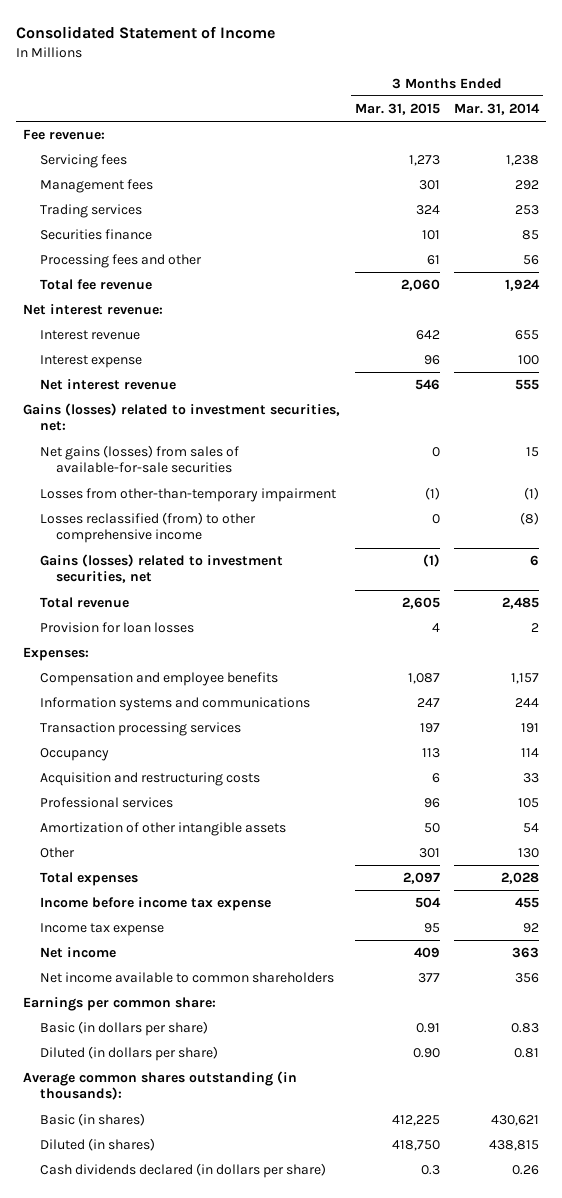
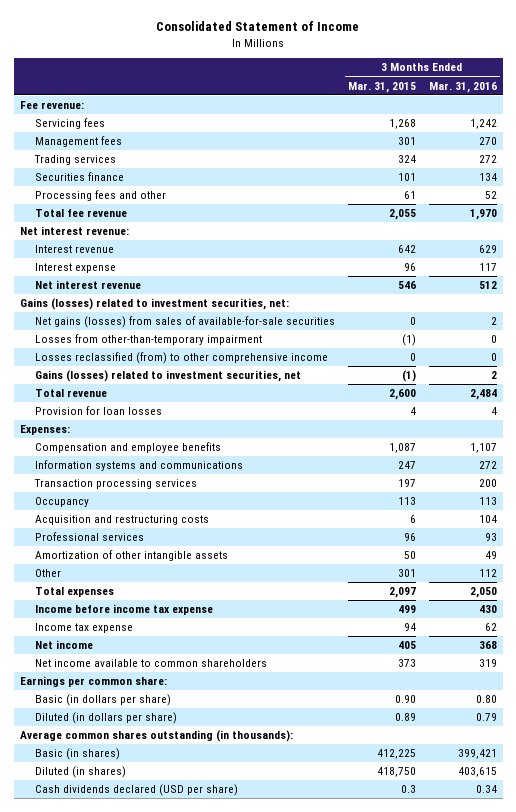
[453,102,540,115] Mar. 31, 2014 -> none
none -> [428,81,497,93] Mar. 31, 2016
[408,155,440,167] 1,273 -> [388,119,416,130] 1,268
[400,279,440,292] 2,060 -> [388,209,416,221] 2,055
[401,597,440,610] 2,605 -> [388,389,416,401] 2,600
[414,897,441,909] 504 -> [397,605,416,614] 499
[423,923,440,934] 95 -> [403,623,416,632] 94
[413,947,440,959] 409 -> [397,641,416,650] 405
[417,973,440,984] 377 -> [397,659,416,668] 373
[415,1023,440,1034] 0.91 -> [394,695,416,704] 0.90
[412,1048,440,1059] 0.90 -> [394,713,416,722] 0.89
[39,1163,326,1179] Cash dividends declared (in dollars per share) -> [35,784,239,797] Cash dividends declared (USD per share)

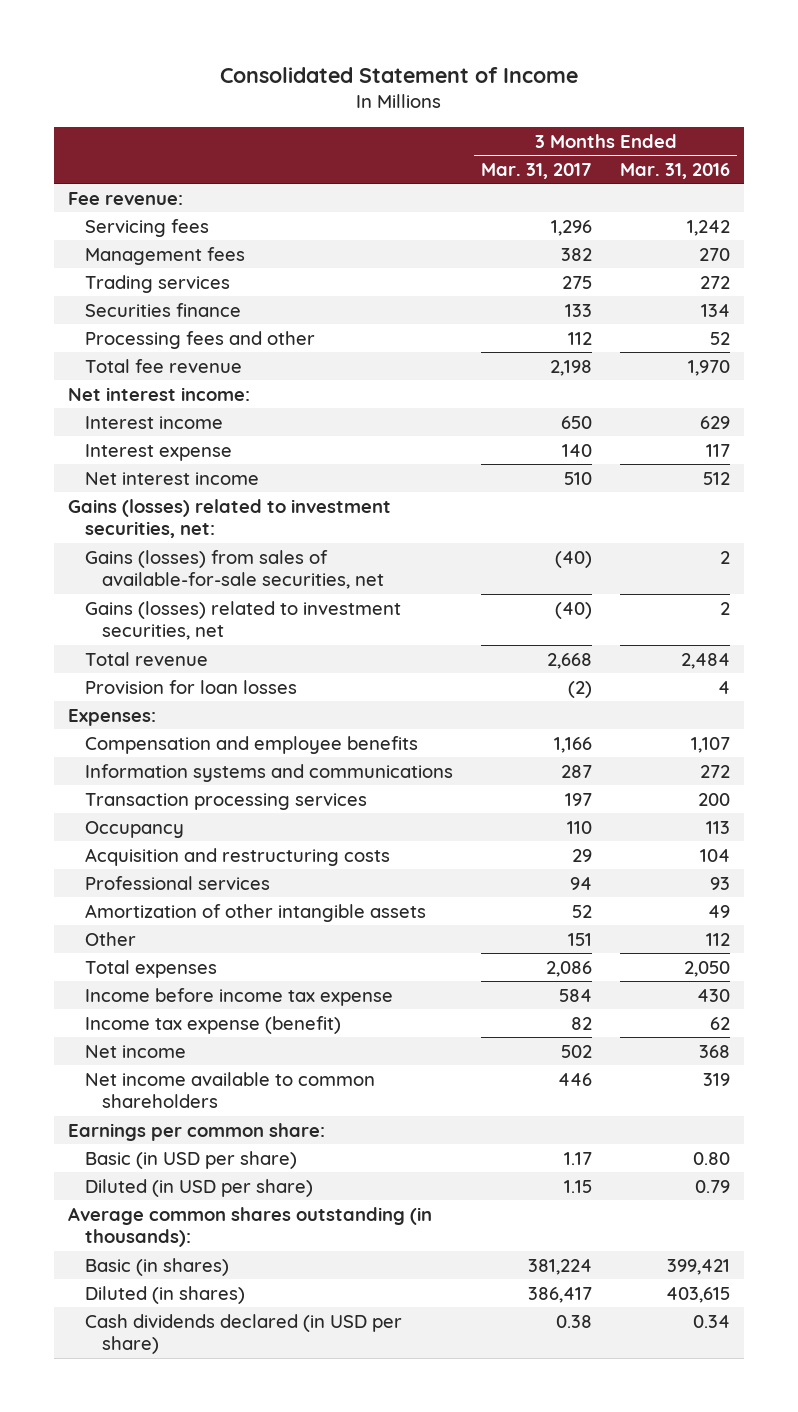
[347,81,416,93] Mar. 31, 2015 -> none
none -> [481,162,593,179] Mar. 31, 2017
[19,226,129,236] Net interest revenue: -> [68,386,251,401] Net interest income:
[35,245,115,254] Interest revenue -> [85,415,224,429] Interest income
[35,280,142,290] Net interest revenue -> [85,471,260,485] Net interest income
[35,334,263,346] Losses from other-than-temporary impairment -> none
[35,352,329,365] Losses reclassified (from) to other comprehensive income -> none
[35,316,336,329] Net gains (losses) from sales of available-for-sale securities -> [85,549,385,590] Gains (losses) from sales of available-for-sale securities, net
[35,623,134,634] Income tax expense -> [85,1015,342,1034] Income tax expense (benefit)
[35,694,172,707] Basic (in dollars per share) -> [85,1150,298,1169] Basic (in USD per share)
[35,712,178,725] Diluted (in dollars per share) -> [85,1178,314,1197] Diluted (in USD per share)
[35,784,239,797] Cash dividends declared (USD per share) -> [85,1313,403,1355] Cash dividends declared (in USD per share)

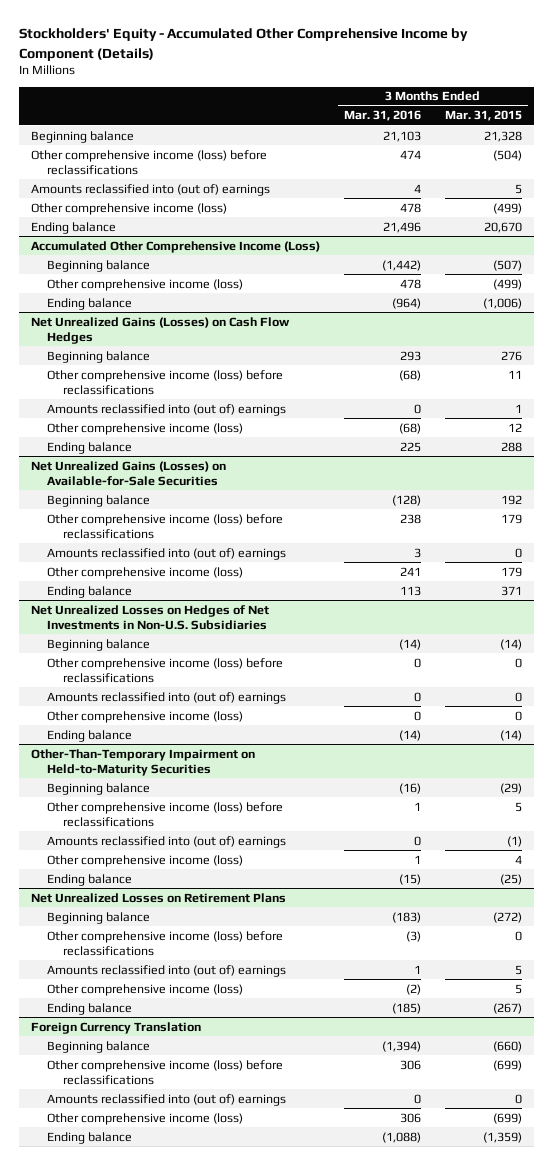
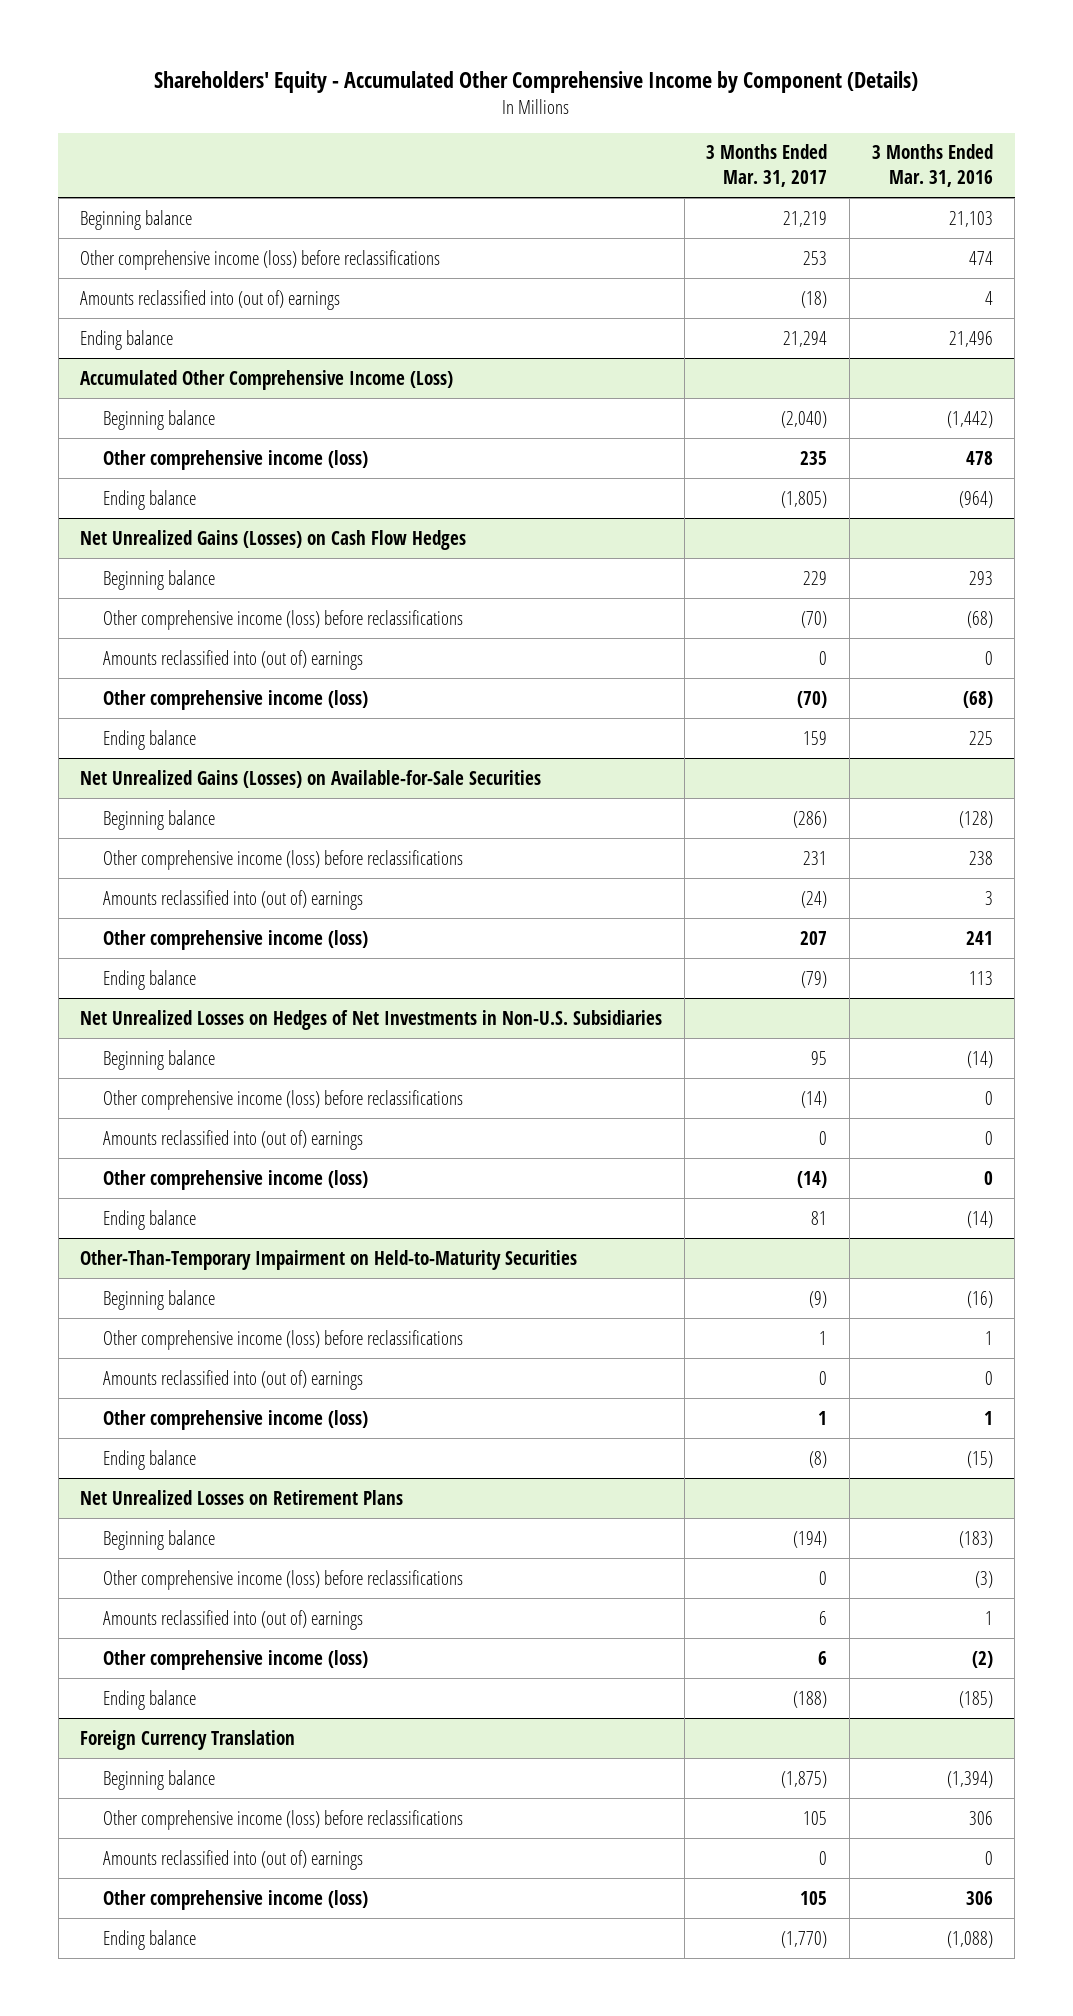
[19,28,469,61] Stockholders' Equity - Accumulated Other Comprehensive Income by Component (Details) -> [154,70,919,93] Shareholders' Equity - Accumulated Other Comprehensive Income by Component (Details)
[445,110,523,122] Mar. 31, 2015 -> none
none -> [706,144,828,188] 3 Months Ended Mar. 31, 2017
[31,202,228,215] Other comprehensive income (loss) -> none

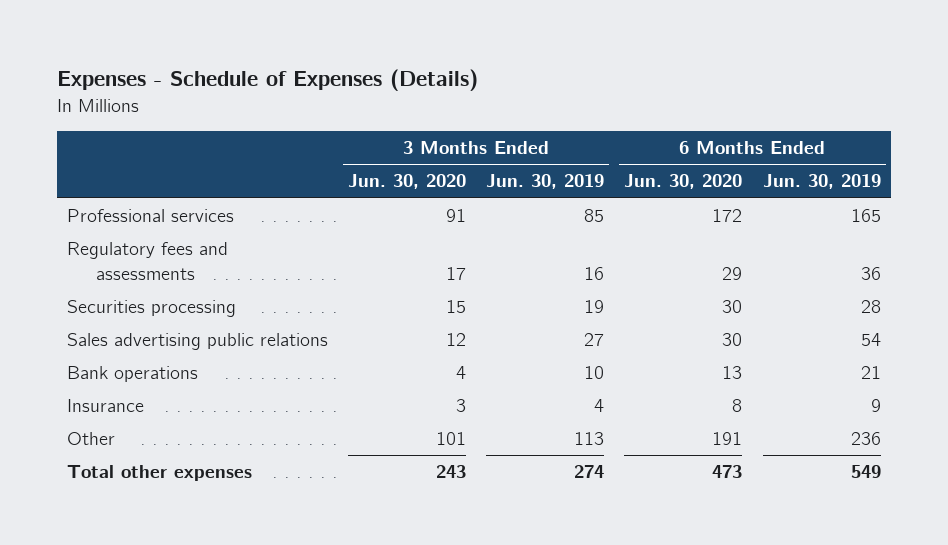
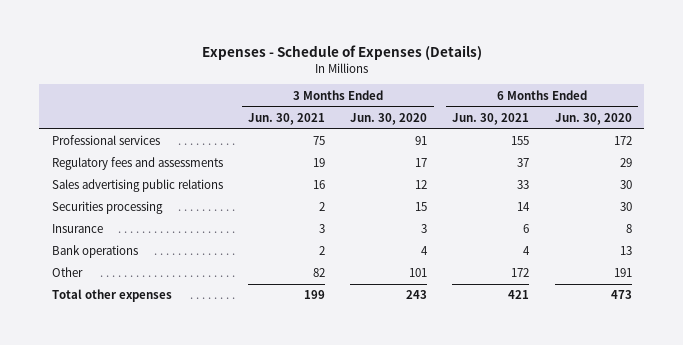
[486,174,605,190] Jun. 30, 2019 -> none
[762,174,881,190] Jun. 30, 2019 -> none
none -> [248,113,326,126] Jun. 30, 2021
none -> [452,113,530,126] Jun. 30, 2021
[66,300,236,318] Securities processing -> [51,201,163,215] Securities processing
[66,366,198,383] Bank operations -> [51,245,138,259] Bank operations

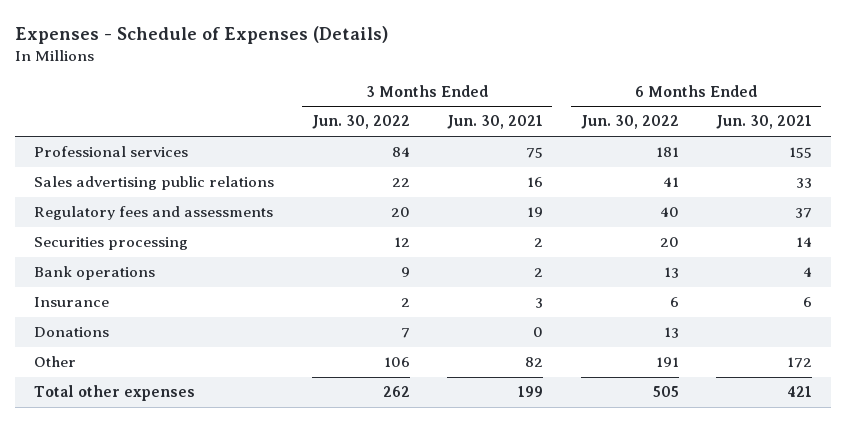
[350,113,428,126] Jun. 30, 2020 -> none
[554,113,632,126] Jun. 30, 2020 -> none
none -> [311,115,410,130] Jun. 30, 2022
none -> [580,115,679,130] Jun. 30, 2022
[51,157,223,171] Regulatory fees and assessments -> [34,206,274,221] Regulatory fees and assessments
[51,224,103,234] Insurance -> [34,297,110,308] Insurance
none -> [34,327,110,338] Donations

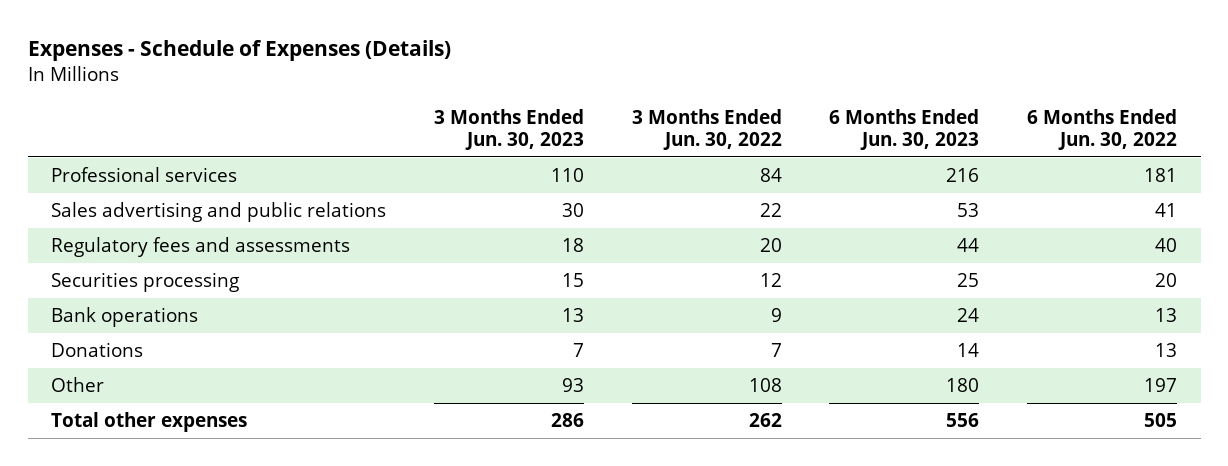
[447,115,544,130] Jun. 30, 2021 -> none
[716,115,813,130] Jun. 30, 2021 -> none
none -> [434,108,585,150] 3 Months Ended Jun. 30, 2023
none -> [829,108,980,150] 6 Months Ended Jun. 30, 2023
[34,176,275,191] Sales advertising public relations -> [51,202,387,223] Sales advertising and public relations
[34,297,110,308] Insurance -> none
[383,357,410,368] 106 -> [748,378,782,393] 108
[655,357,679,368] 191 -> [1143,378,1177,393] 197

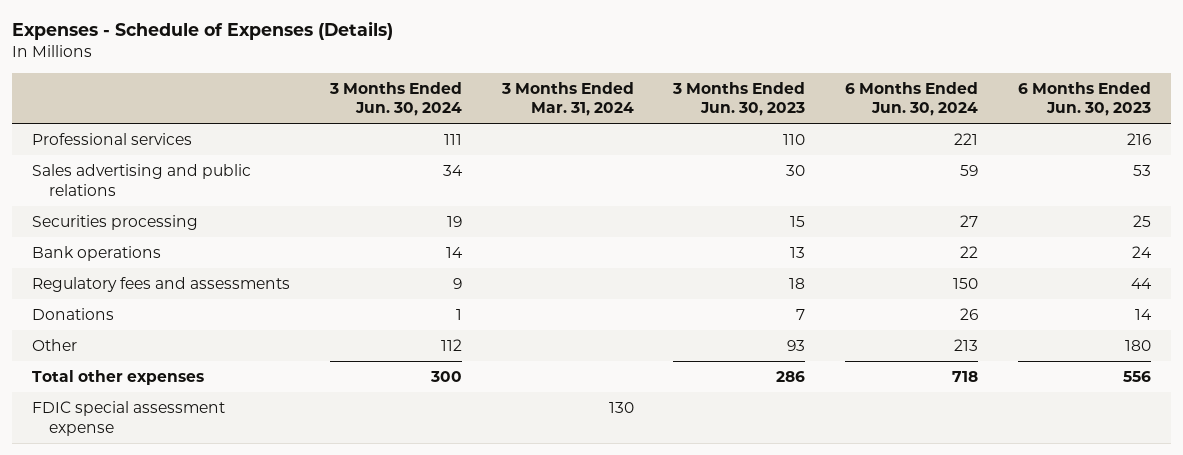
[631,108,782,150] 3 Months Ended Jun. 30, 2022 -> none
[1026,108,1177,150] 6 Months Ended Jun. 30, 2022 -> none
none -> [328,81,462,117] 3 Months Ended Jun. 30, 2024
none -> [500,81,634,117] 3 Months Ended Mar. 31, 2024
none -> [845,81,979,117] 6 Months Ended Jun. 30, 2024
[51,237,351,258] Regulatory fees and assessments -> [32,277,291,293] Regulatory fees and assessments
none -> [32,401,226,436] FDIC special assessment expense

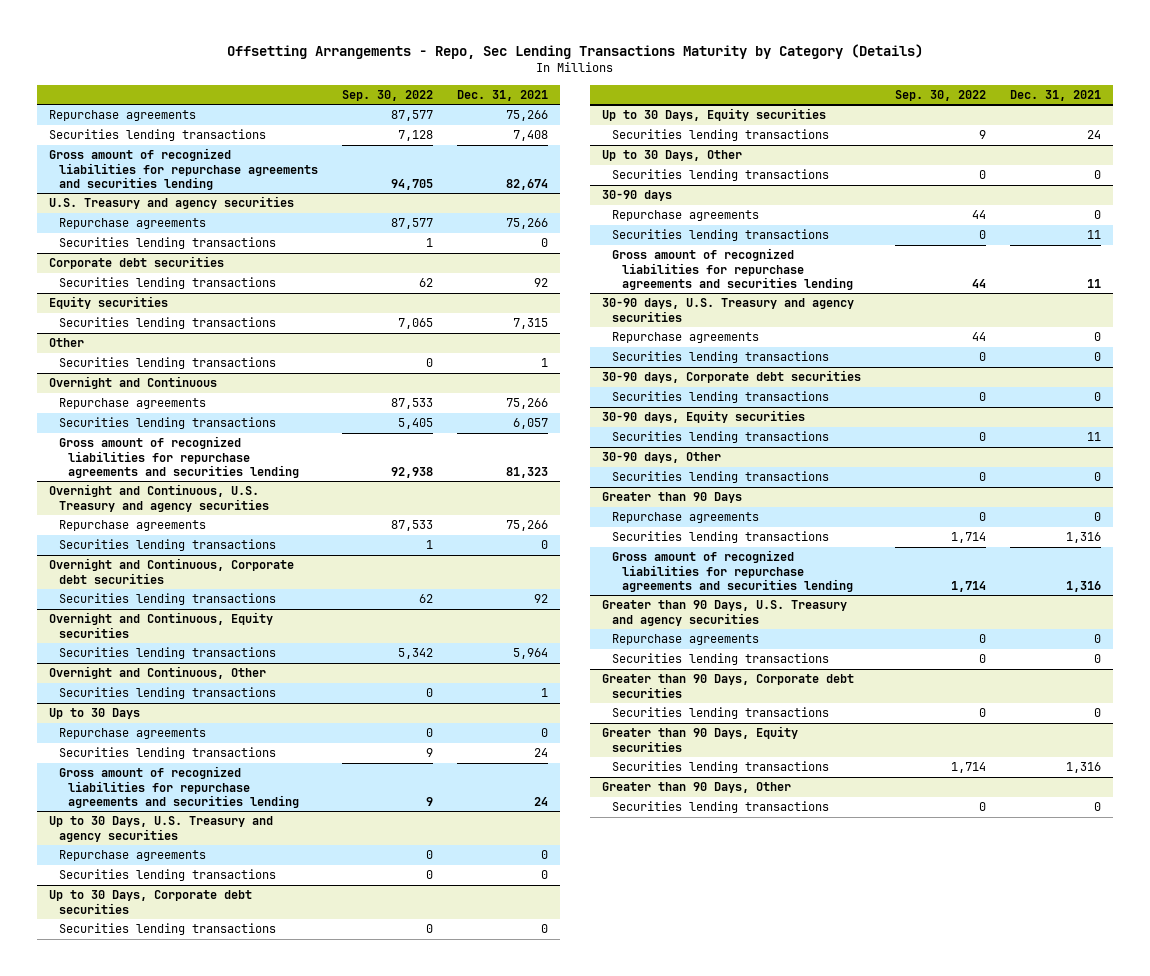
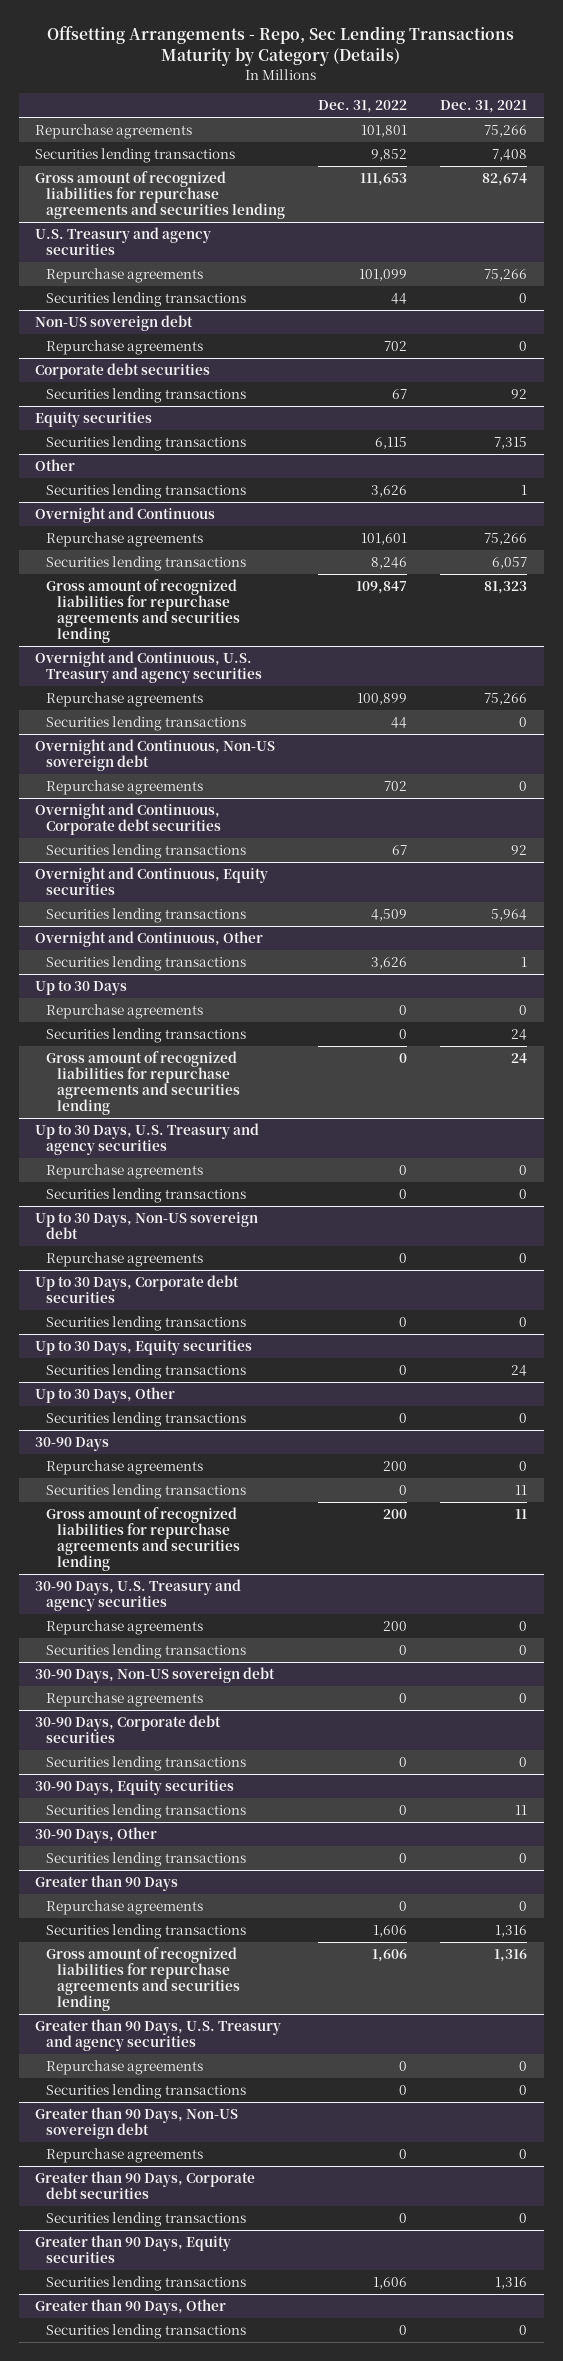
[341,89,433,101] Sep. 30, 2022 -> none
none -> [318,100,408,114] Dec. 31, 2022
none -> [35,315,194,332] Non-US sovereign debt
none -> [46,340,204,356] Repurchase agreements
none -> [35,739,276,772] Overnight and Continuous, Non-US sovereign debt
none -> [46,780,204,796] Repurchase agreements
none -> [35,1212,259,1240] Up to 30 Days, Non-US sovereign debt
none -> [46,1252,204,1268] Repurchase agreements
[602,190,673,202] 30-90 days -> [35,1437,110,1452] 30-90 Days
[602,298,855,322] 30-90 days, U.S. Treasury and agency securities -> [35,1579,242,1612] 30-90 Days, U.S. Treasury and agency securities
none -> [35,1667,276,1684] 30-90 Days, Non-US sovereign debt
none -> [46,1692,204,1708] Repurchase agreements
[602,370,862,384] 30-90 days, Corporate debt securities -> [35,1715,222,1744] 30-90 Days, Corporate debt securities
[602,410,806,424] 30-90 days, Equity securities -> [35,1780,235,1796] 30-90 Days, Equity securities
[602,452,722,464] 30-90 days, Other -> [35,1827,158,1844] 30-90 Days, Other
none -> [35,2107,239,2140] Greater than 90 Days, Non-US sovereign debt
none -> [46,2148,204,2164] Repurchase agreements

